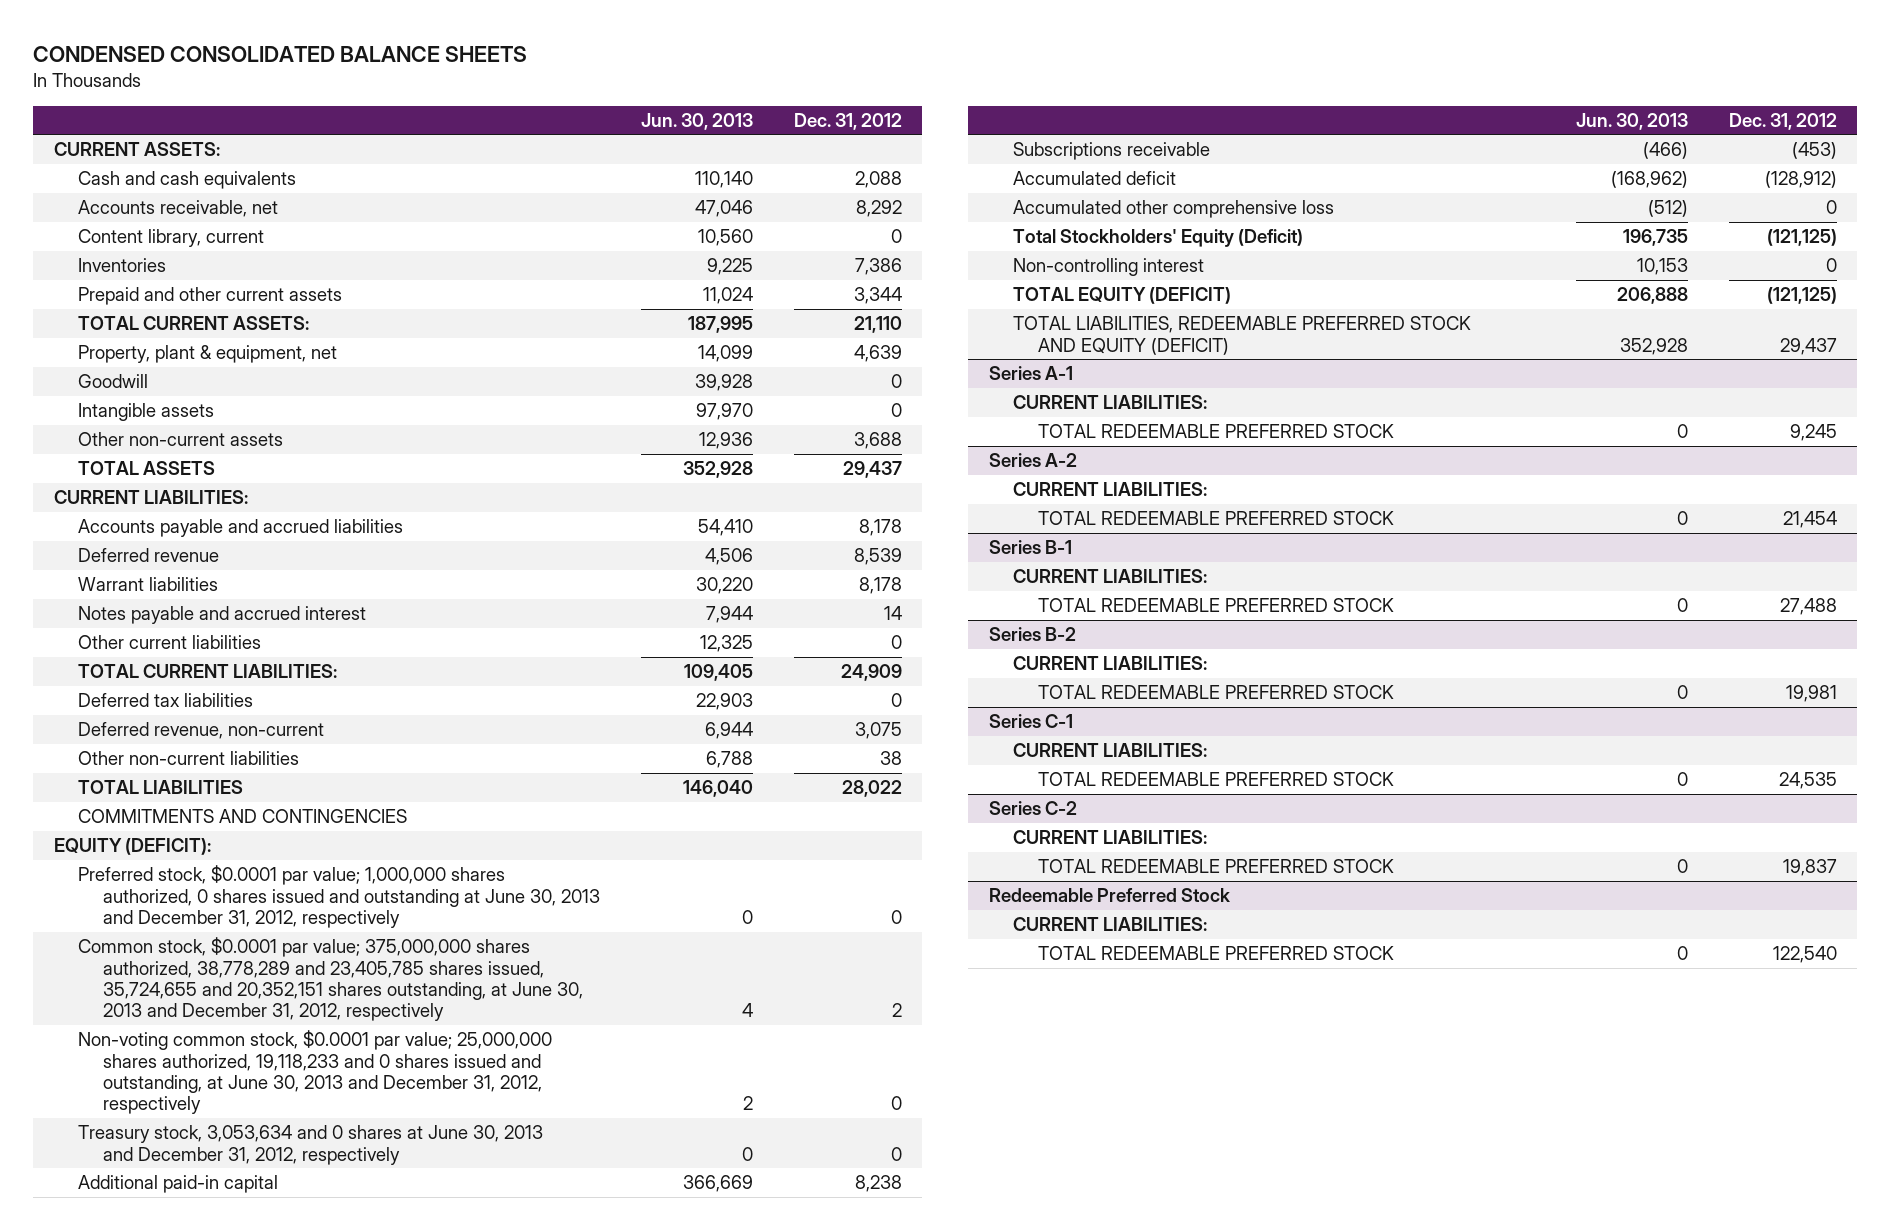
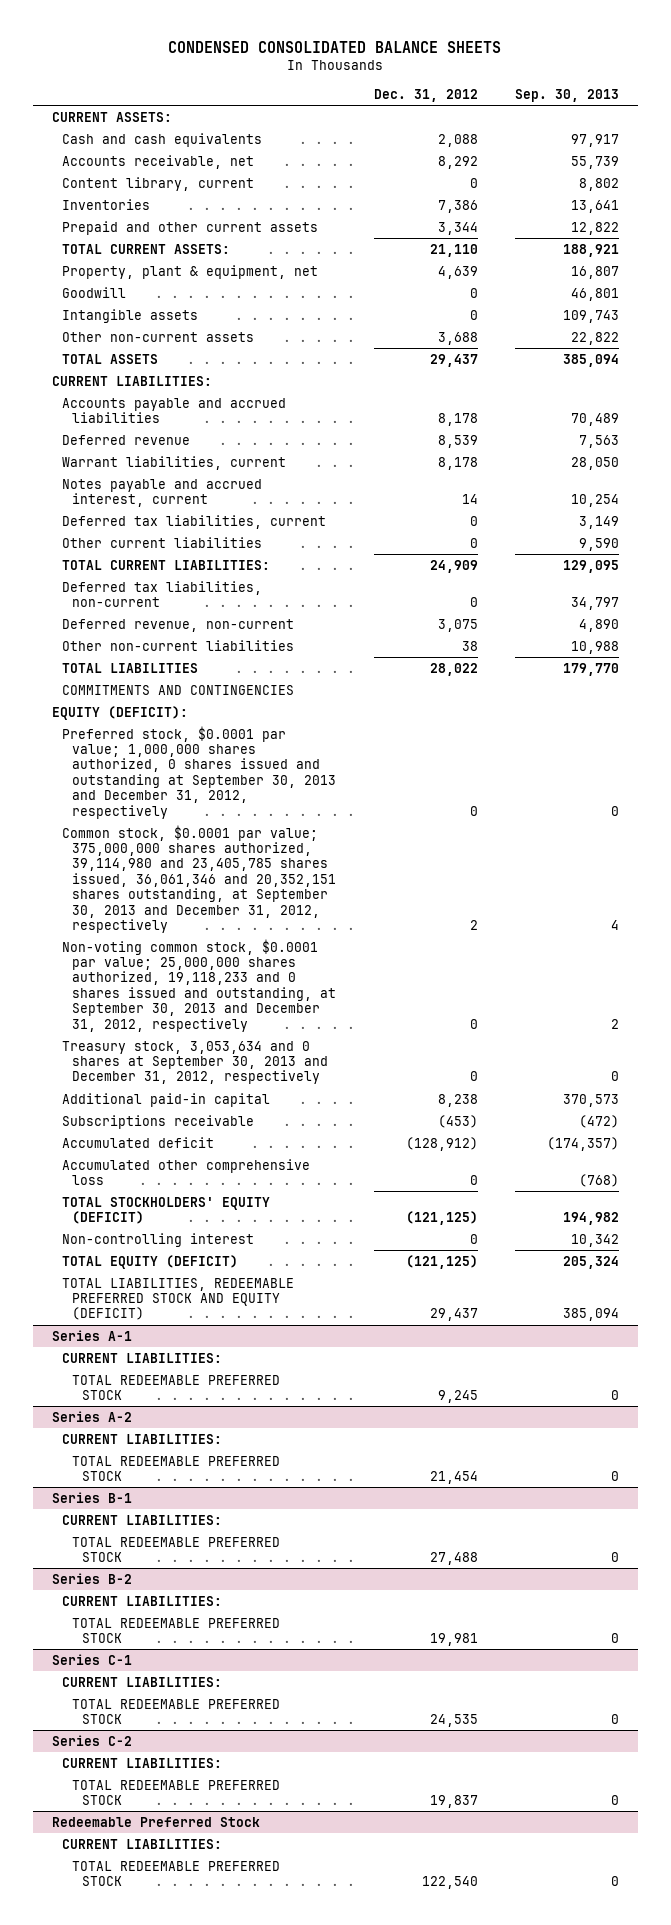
[640,112,753,130] Jun. 30, 2013 -> none
none -> [515,88,620,102] Sep. 30, 2013
[78,577,219,592] Warrant liabilities -> [61,455,286,470] Warrant liabilities, current
[78,606,367,625] Notes payable and accrued interest -> [61,478,262,508] Notes payable and accrued interest, current
none -> [61,514,326,529] Deferred tax liabilities, current
[78,693,254,708] Deferred tax liabilities -> [61,580,262,608] Deferred tax liabilities, non-current
[78,865,601,929] Preferred stock, $0.0001 par value; 1,000,000 shares authorized, 0 shares issued and outstanding at June 30, 2013 and December 31, 2012, respectively -> [61,725,337,819] Preferred stock, $0.0001 par value; 1,000,000 shares authorized, 0 shares issued and outstanding at September 30, 2013 and December 31, 2012, respectively
[78,937,584,1022] Common stock, $0.0001 par value; 375,000,000 shares authorized, 38,778,289 and 23,405,785 shares issued, 35,724,655 and 20,352,151 shares outstanding, at June 30, 2013 and December 31, 2012, respectively -> [61,824,337,934] Common stock, $0.0001 par value; 375,000,000 shares authorized, 39,114,980 and 23,405,785 shares issued, 36,061,346 and 20,352,151 shares outstanding, at September 30, 2013 and December 31, 2012, respectively
[78,1030,553,1115] Non-voting common stock, $0.0001 par value; 25,000,000 shares authorized, 19,118,233 and 0 shares issued and outstanding, at June 30, 2013 and December 31, 2012, respectively -> [61,938,337,1032] Non-voting common stock, $0.0001 par value; 25,000,000 shares authorized, 19,118,233 and 0 shares issued and outstanding, at September 30, 2013 and December 31, 2012, respectively
[78,1125,544,1165] Treasury stock, 3,053,634 and 0 shares at June 30, 2013 and December 31, 2012, respectively -> [61,1040,329,1085] Treasury stock, 3,053,634 and 0 shares at September 30, 2013 and December 31, 2012, respectively
[1013,229,1304,248] Total Stockholders' Equity (Deficit) -> [61,1196,270,1225] TOTAL STOCKHOLDERS' EQUITY (DEFICIT)

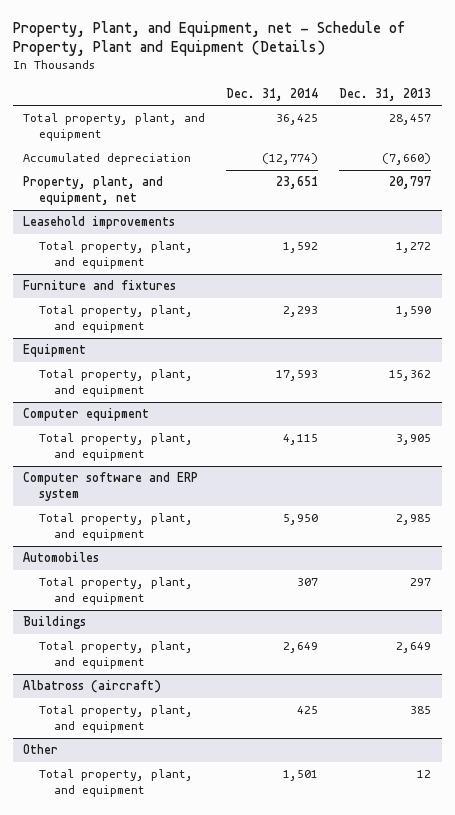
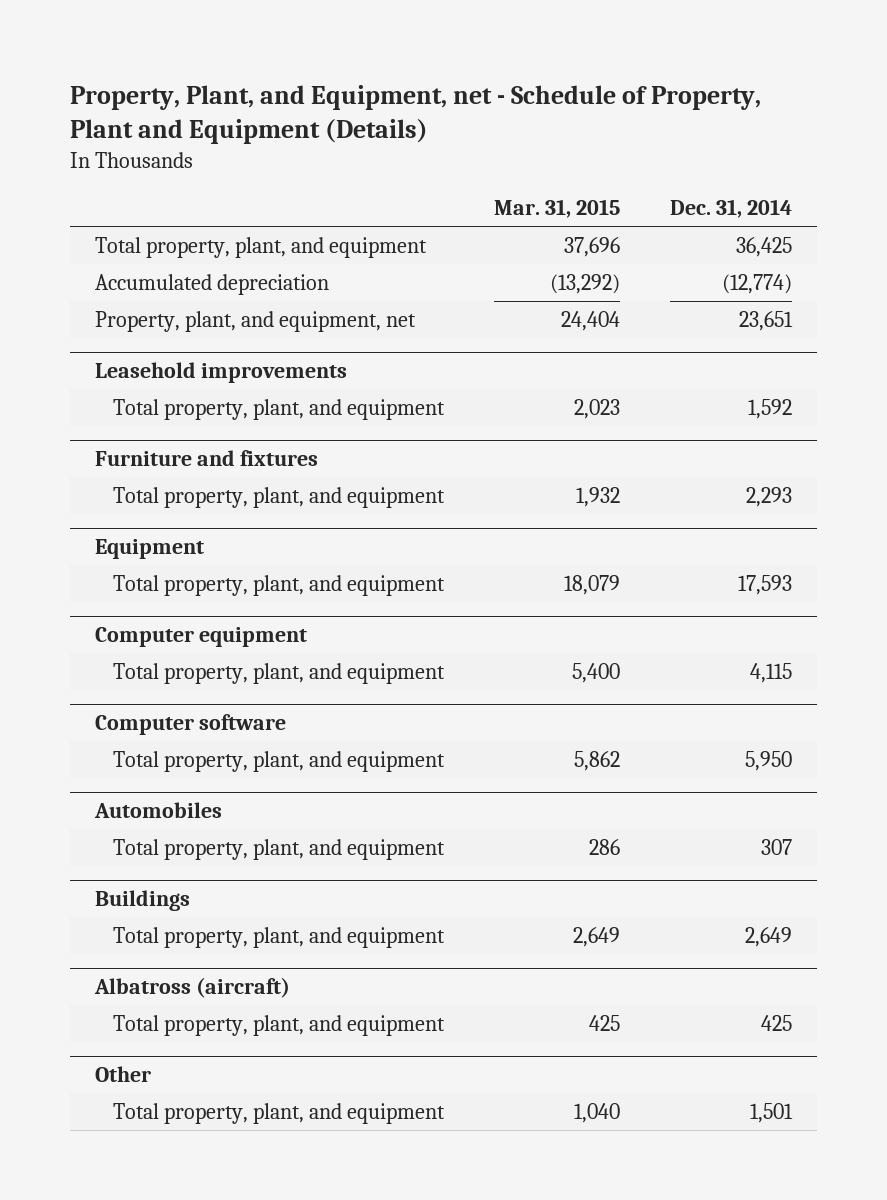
[339,87,432,101] Dec. 31, 2013 -> none
none -> [493,199,620,219] Mar. 31, 2015
[23,472,199,502] Computer software and ERP system -> [94,714,286,736] Computer software

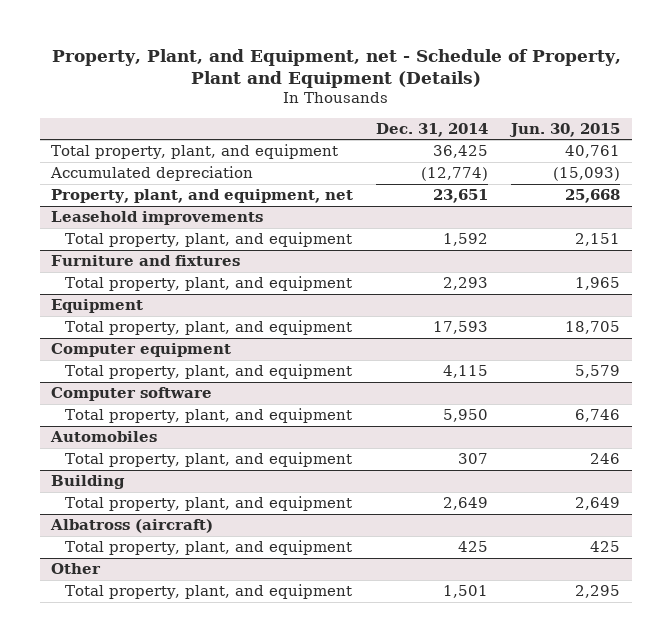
[493,199,620,219] Mar. 31, 2015 -> none
none -> [509,122,621,137] Jun. 30, 2015
[94,890,190,912] Buildings -> [51,475,126,490] Building

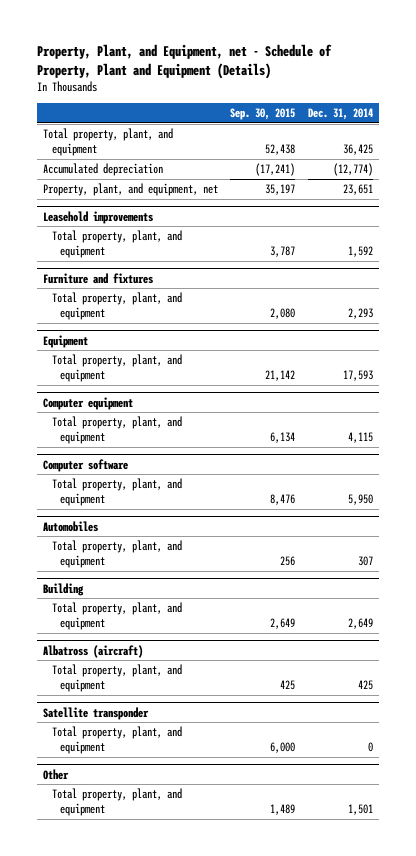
[509,122,621,137] Jun. 30, 2015 -> none
none -> [230,108,296,121] Sep. 30, 2015
none -> [42,706,149,720] Satellite transponder
none -> [51,726,182,755] Total property, plant, and equipment

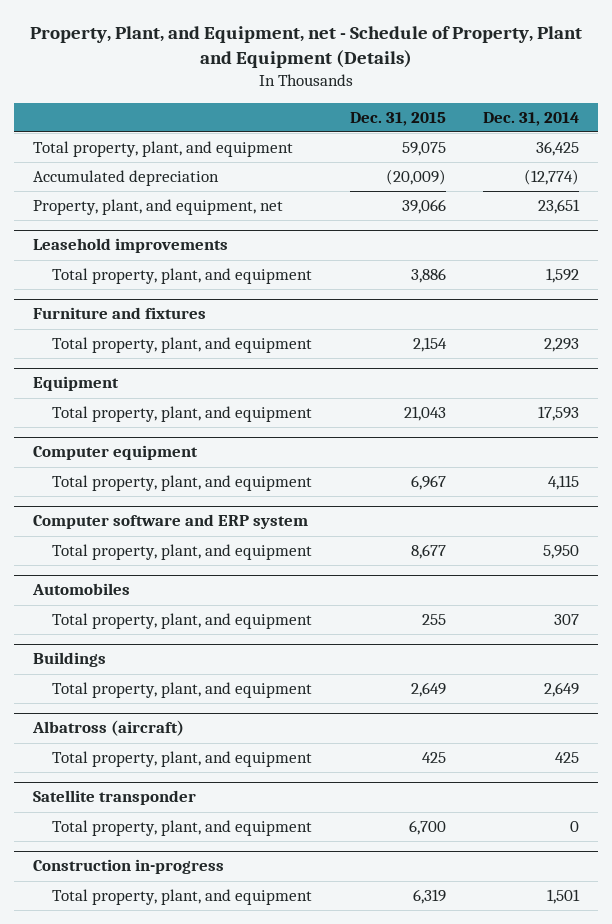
[230,108,296,121] Sep. 30, 2015 -> none
none -> [349,111,446,126] Dec. 31, 2015
[42,458,128,472] Computer software -> [32,514,308,530] Computer software and ERP system
[42,582,84,596] Building -> [32,652,106,668] Buildings
[42,768,69,780] Other -> none
none -> [32,859,224,875] Construction in-progress

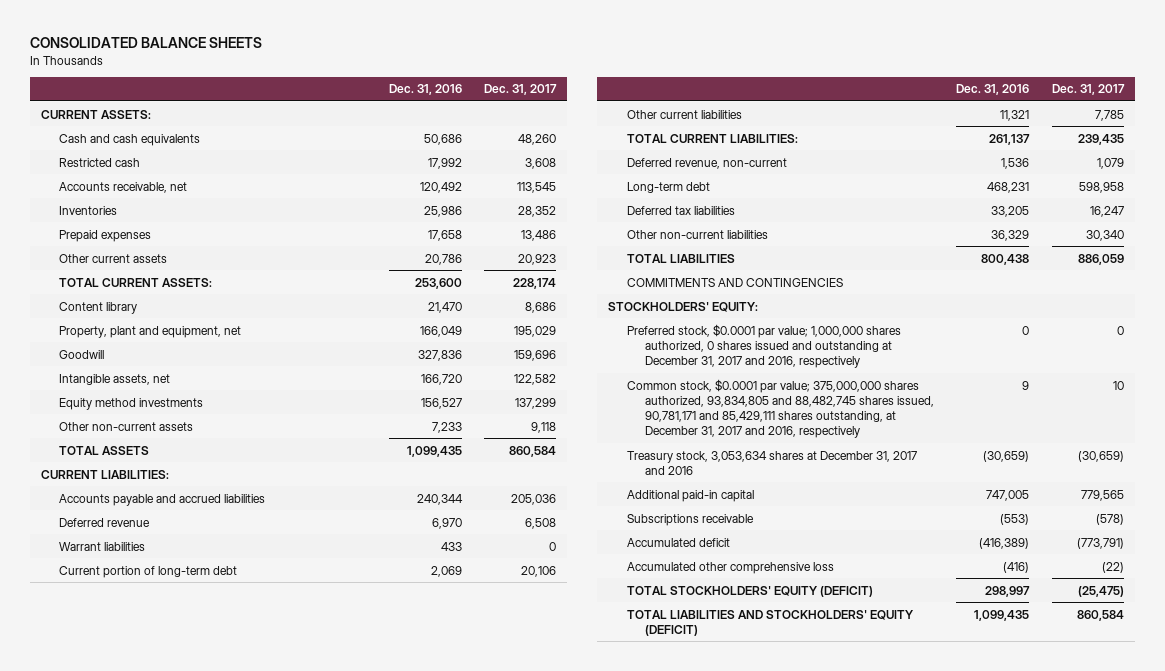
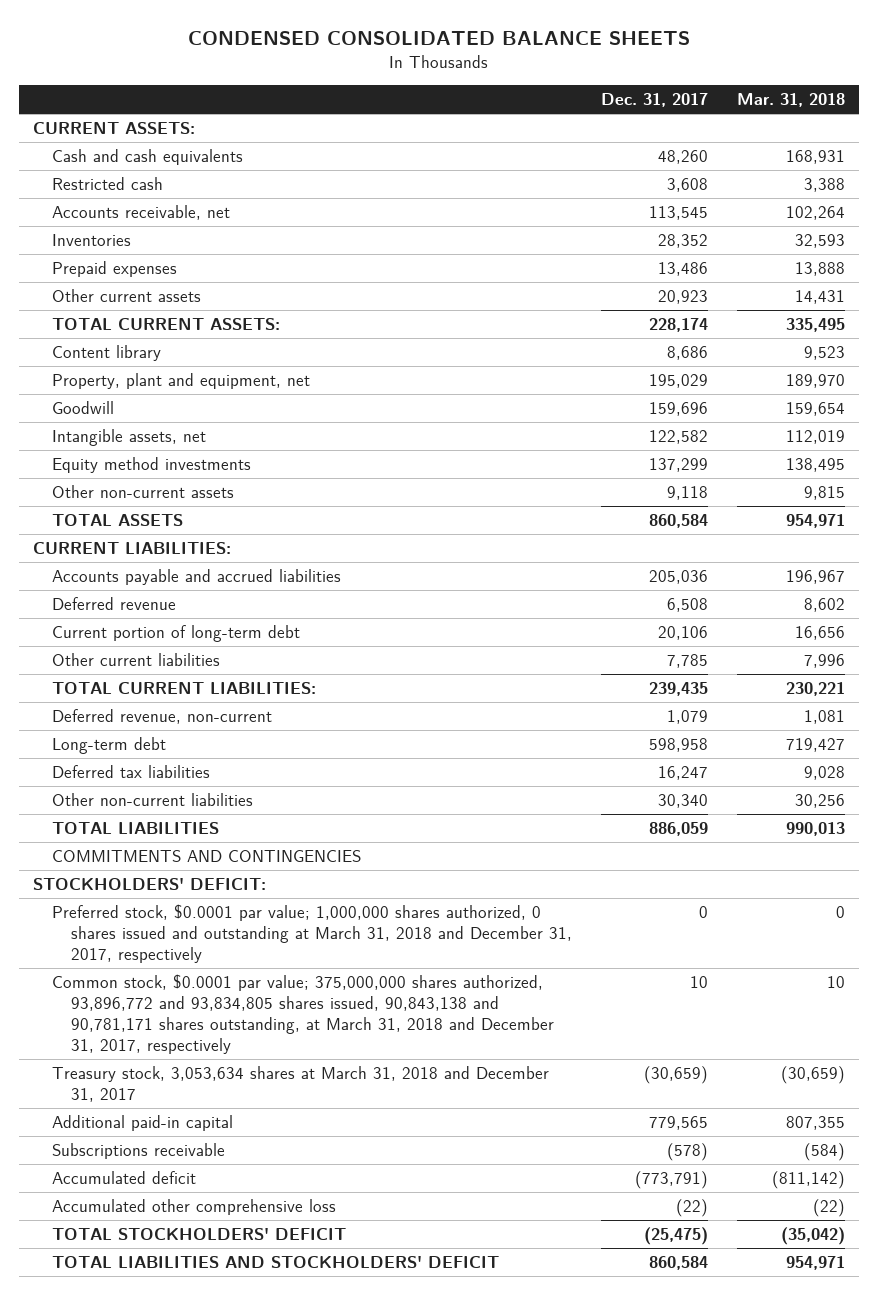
[29,37,262,49] CONSOLIDATED BALANCE SHEETS -> [188,31,691,46] CONDENSED CONSOLIDATED BALANCE SHEETS
[388,84,462,96] Dec. 31, 2016 -> none
none -> [736,93,845,108] Mar. 31, 2018
[59,541,146,551] Warrant liabilities -> none
[608,301,759,312] STOCKHOLDERS' EQUITY: -> [33,878,267,891] STOCKHOLDERS' DEFICIT:
[626,323,901,368] Preferred stock, $0.0001 par value; 1,000,000 shares authorized, 0 shares issued and outstanding at December 31, 2017 and 2016, respectively -> [51,904,572,963] Preferred stock, $0.0001 par value; 1,000,000 shares authorized, 0 shares issued and outstanding at March 31, 2018 and December 31, 2017, respectively
[626,378,934,438] Common stock, $0.0001 par value; 375,000,000 shares authorized, 93,834,805 and 88,482,745 shares issued, 90,781,171 and 85,429,111 shares outstanding, at December 31, 2017 and 2016, respectively -> [51,974,554,1054] Common stock, $0.0001 par value; 375,000,000 shares authorized, 93,896,772 and 93,834,805 shares issued, 90,843,138 and 90,781,171 shares outstanding, at March 31, 2018 and December 31, 2017, respectively
[626,450,917,475] Treasury stock, 3,053,634 shares at December 31, 2017 and 2016 -> [51,1066,549,1102] Treasury stock, 3,053,634 shares at March 31, 2018 and December 31, 2017
[626,585,873,597] TOTAL STOCKHOLDERS' EQUITY (DEFICIT) -> [51,1228,346,1241] TOTAL STOCKHOLDERS' DEFICIT
[626,609,914,636] TOTAL LIABILITIES AND STOCKHOLDERS' EQUITY (DEFICIT) -> [51,1256,499,1269] TOTAL LIABILITIES AND STOCKHOLDERS' DEFICIT

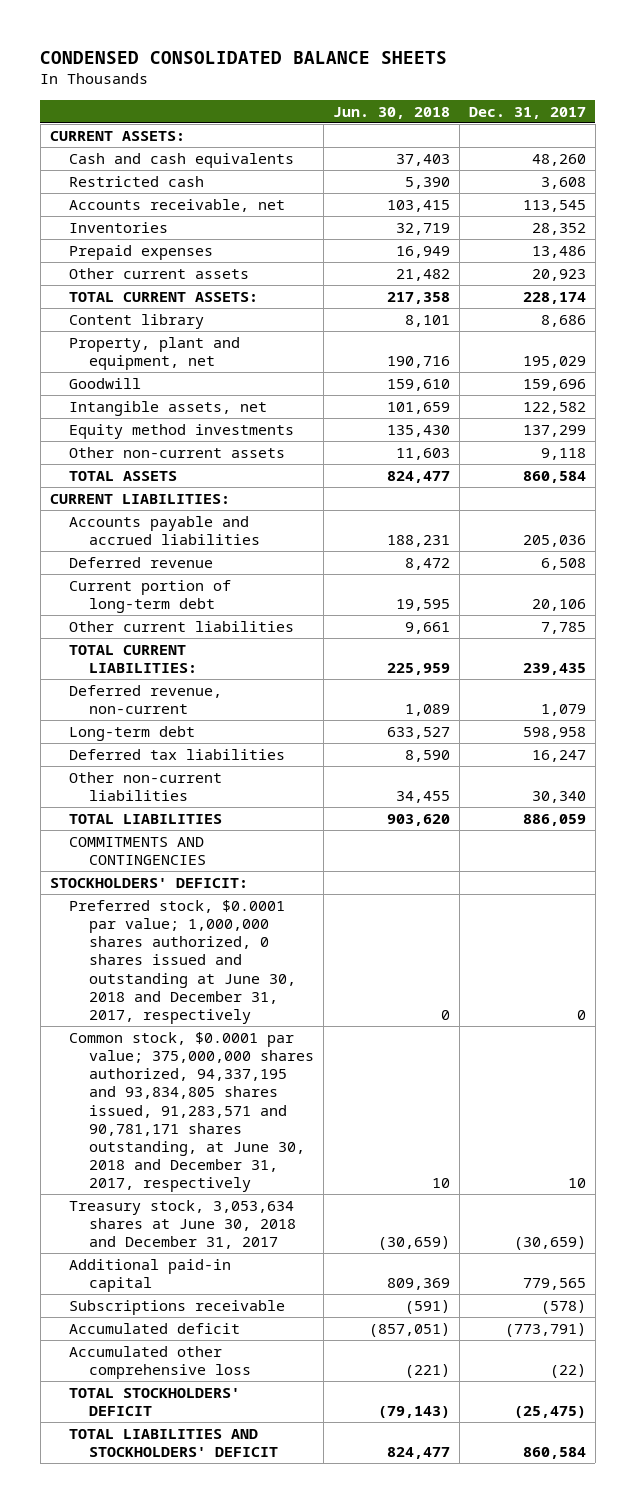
[736,93,845,108] Mar. 31, 2018 -> none
none -> [332,106,450,119] Jun. 30, 2018
[51,904,572,963] Preferred stock, $0.0001 par value; 1,000,000 shares authorized, 0 shares issued and outstanding at March 31, 2018 and December 31, 2017, respectively -> [69,900,296,1024] Preferred stock, $0.0001 par value; 1,000,000 shares authorized, 0 shares issued and outstanding at June 30, 2018 and December 31, 2017, respectively
[51,974,554,1054] Common stock, $0.0001 par value; 375,000,000 shares authorized, 93,896,772 and 93,834,805 shares issued, 90,843,138 and 90,781,171 shares outstanding, at March 31, 2018 and December 31, 2017, respectively -> [69,1032,314,1192] Common stock, $0.0001 par value; 375,000,000 shares authorized, 94,337,195 and 93,834,805 shares issued, 91,283,571 and 90,781,171 shares outstanding, at June 30, 2018 and December 31, 2017, respectively
[51,1066,549,1102] Treasury stock, 3,053,634 shares at March 31, 2018 and December 31, 2017 -> [69,1200,296,1250] Treasury stock, 3,053,634 shares at June 30, 2018 and December 31, 2017

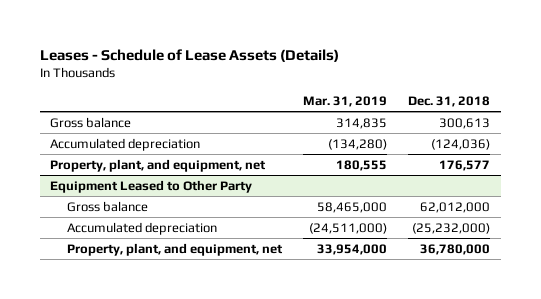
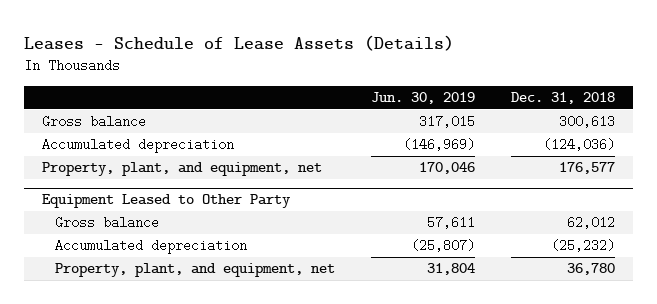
[303,95,388,107] Mar. 31, 2019 -> none
none -> [370,92,475,105] Jun. 30, 2019
[420,201,491,213] 62,012,000 -> [566,216,615,230] 62,012
[412,222,491,234] (25,232,000) -> [550,239,615,253] (25,232)
[420,243,491,255] 36,780,000 -> [566,263,615,276] 36,780

